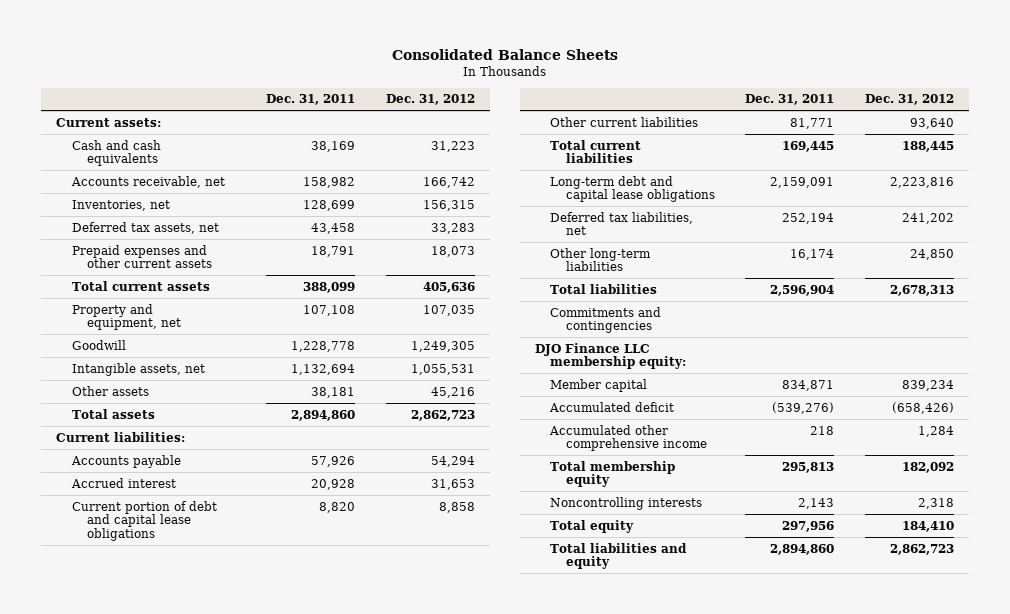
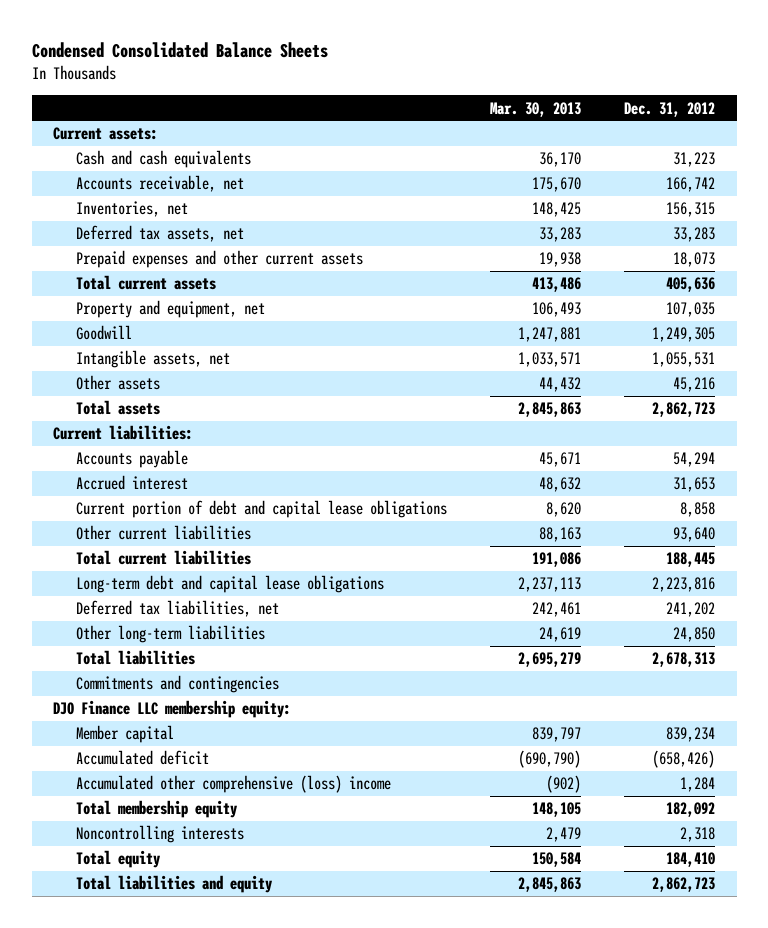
[392,48,619,60] Consolidated Balance Sheets -> [31,42,328,59] Condensed Consolidated Balance Sheets
[266,94,356,106] Dec. 31, 2011 -> none
none -> [490,101,582,117] Mar. 30, 2013
[549,424,707,452] Accumulated other comprehensive income -> [76,775,392,794] Accumulated other comprehensive (loss) income

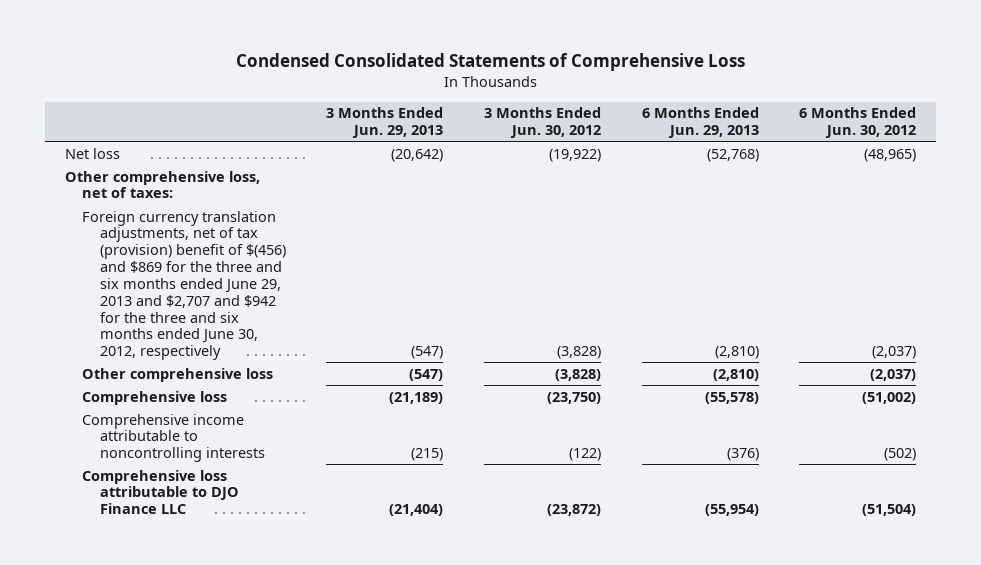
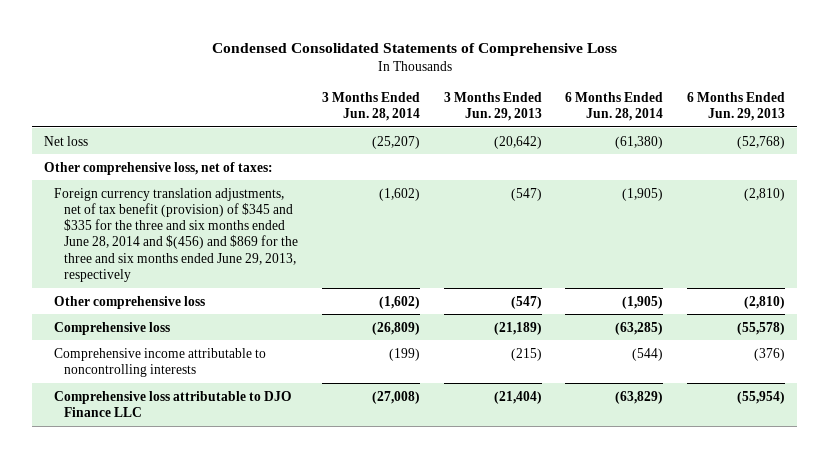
[483,107,601,139] 3 Months Ended Jun. 30, 2012 -> none
[799,107,917,139] 6 Months Ended Jun. 30, 2012 -> none
none -> [321,91,420,121] 3 Months Ended Jun. 28, 2014
none -> [565,91,664,121] 6 Months Ended Jun. 28, 2014
[82,210,286,361] Foreign currency translation adjustments, net of tax (provision) benefit of $(456) and $869 for the three and six months ended June 29, 2013 and $2,707 and $942 for the three and six months ended June 30, 2012, respectively -> [53,187,299,282] Foreign currency translation adjustments, net of tax benefit (provision) of $345 and $335 for the three and six months ended June 28, 2014 and $(456) and $869 for the three and six months ended June 29, 2013, respectively

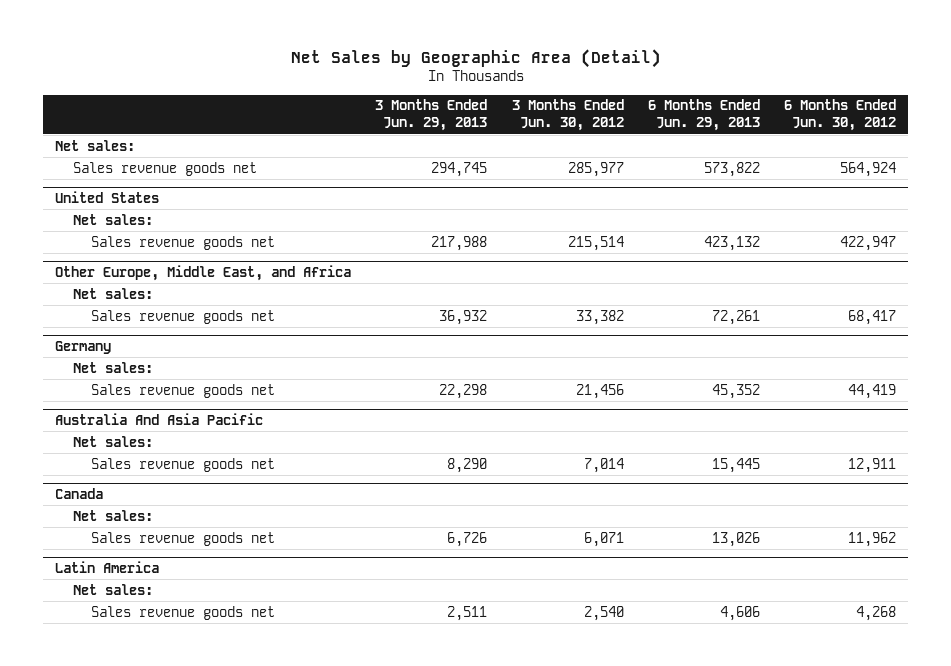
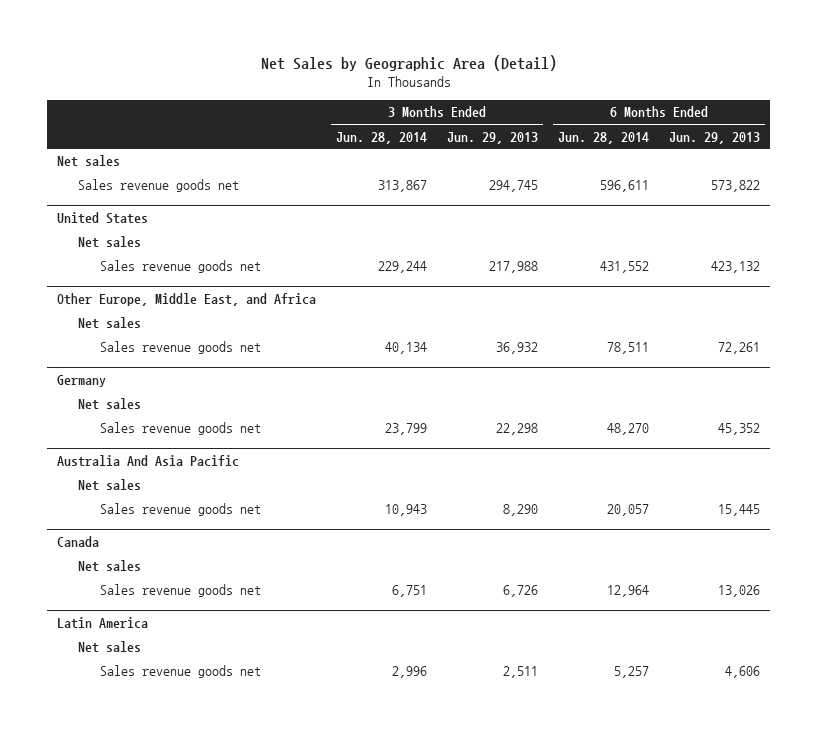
[511,99,624,132] 3 Months Ended Jun. 30, 2012 -> none
[784,99,897,132] 6 Months Ended Jun. 30, 2012 -> none
none -> [336,131,428,144] Jun. 28, 2014
none -> [558,131,650,144] Jun. 28, 2014
[54,139,135,151] Net sales: -> [57,155,121,168] Net sales
[73,213,154,225] Net sales: -> [78,236,142,249] Net sales
[73,287,154,299] Net sales: -> [78,317,142,330] Net sales
[73,361,154,373] Net sales: -> [78,398,142,411] Net sales
[73,435,154,447] Net sales: -> [78,479,142,492] Net sales
[73,509,154,521] Net sales: -> [78,560,142,573] Net sales
[73,583,154,595] Net sales: -> [78,641,142,654] Net sales

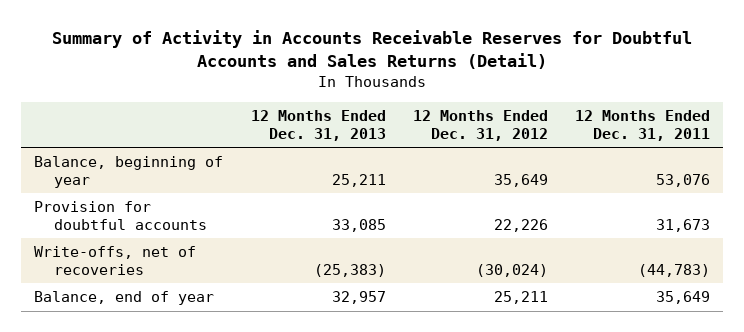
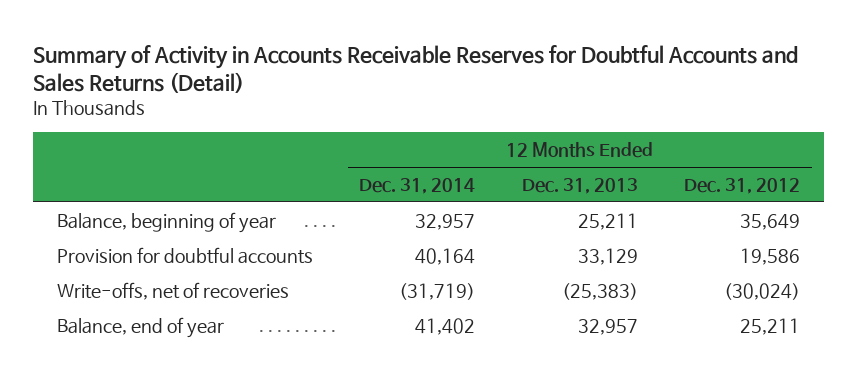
[574,110,710,141] 12 Months Ended Dec. 31, 2011 -> none
none -> [359,178,476,195] Dec. 31, 2014
[331,218,386,232] 33,085 -> [577,247,638,265] 33,129
[493,218,548,232] 22,226 -> [740,247,801,265] 19,586

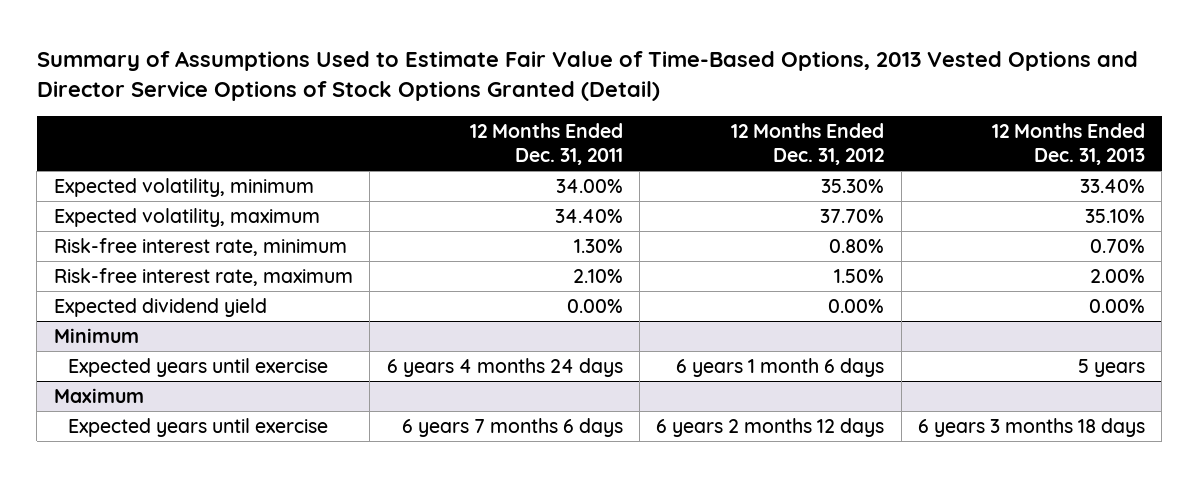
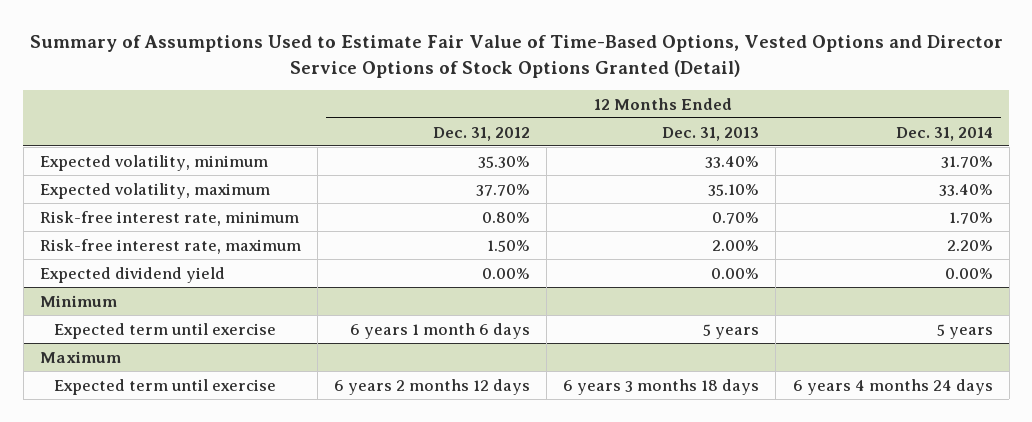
[36,50,1138,101] Summary of Assumptions Used to Estimate Fair Value of Time-Based Options, 2013 Vested Options and Director Service Options of Stock Options Granted (Detail) -> [30,35,1004,78] Summary of Assumptions Used to Estimate Fair Value of Time-Based Options, Vested Options and Director Service Options of Stock Options Granted (Detail)
[469,122,623,165] 12 Months Ended Dec. 31, 2011 -> none
none -> [895,126,993,141] Dec. 31, 2014
[67,357,328,377] Expected years until exercise -> [54,322,277,339] Expected term until exercise
[67,417,328,437] Expected years until exercise -> [54,378,277,395] Expected term until exercise

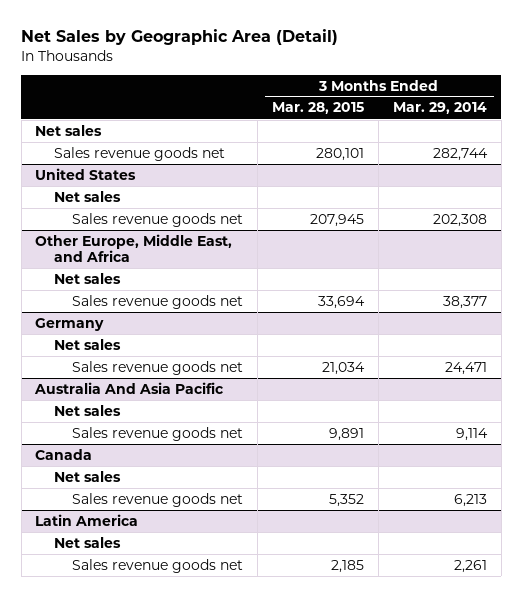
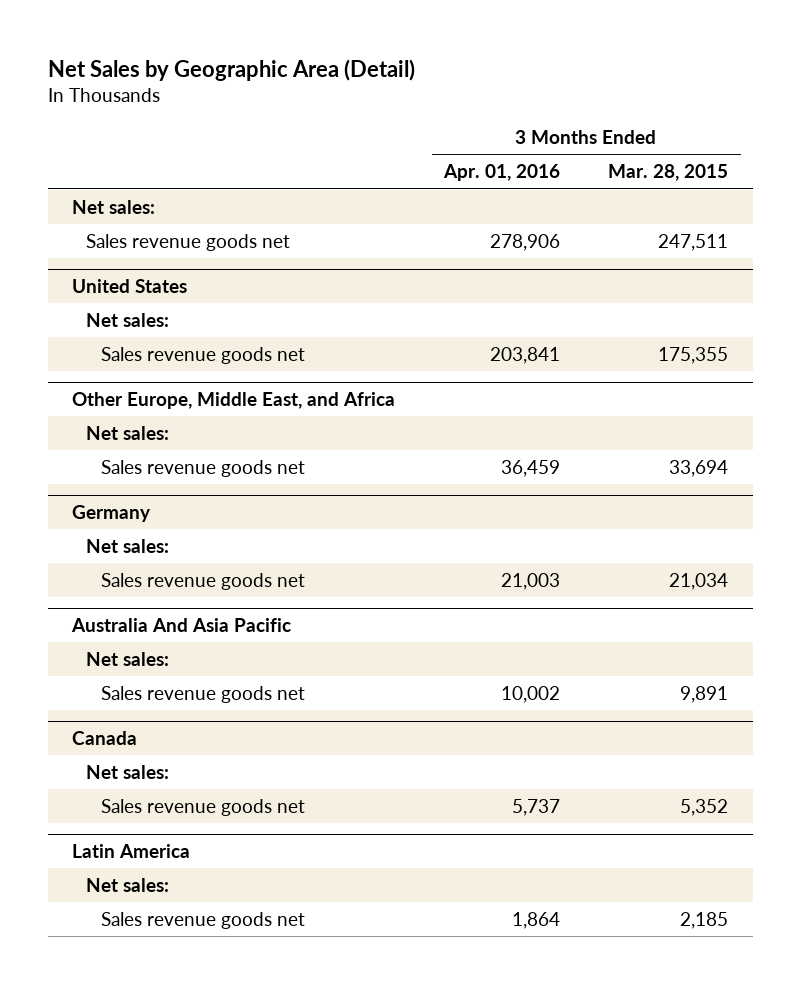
[392,102,487,115] Mar. 29, 2014 -> none
none -> [442,164,560,182] Apr. 01, 2016
[35,124,103,136] Net sales -> [71,199,155,214] Net sales:
[316,147,365,161] 280,101 -> [658,233,729,251] 247,511
[53,190,121,202] Net sales -> [86,312,170,327] Net sales:
[310,213,365,227] 207,945 -> [658,346,729,364] 175,355
[53,272,121,284] Net sales -> [86,425,170,440] Net sales:
[53,338,121,350] Net sales -> [86,538,170,553] Net sales:
[53,404,121,416] Net sales -> [86,651,170,666] Net sales:
[53,470,121,482] Net sales -> [86,764,170,779] Net sales:
[53,536,121,548] Net sales -> [86,877,170,892] Net sales:

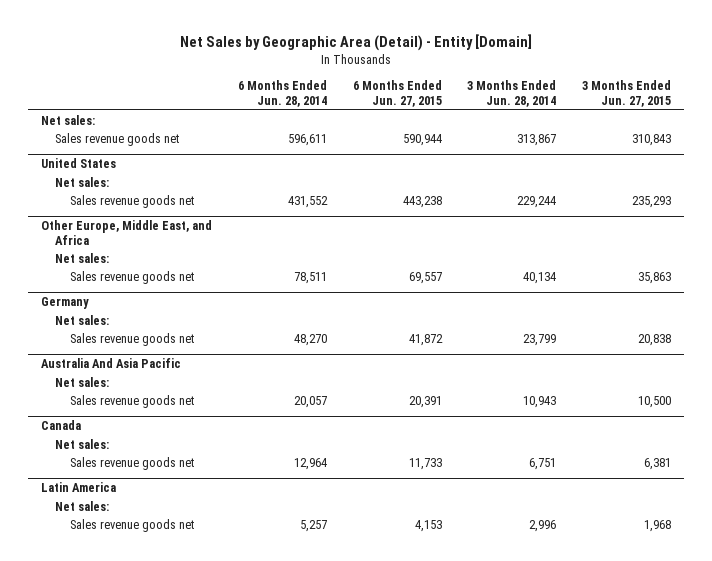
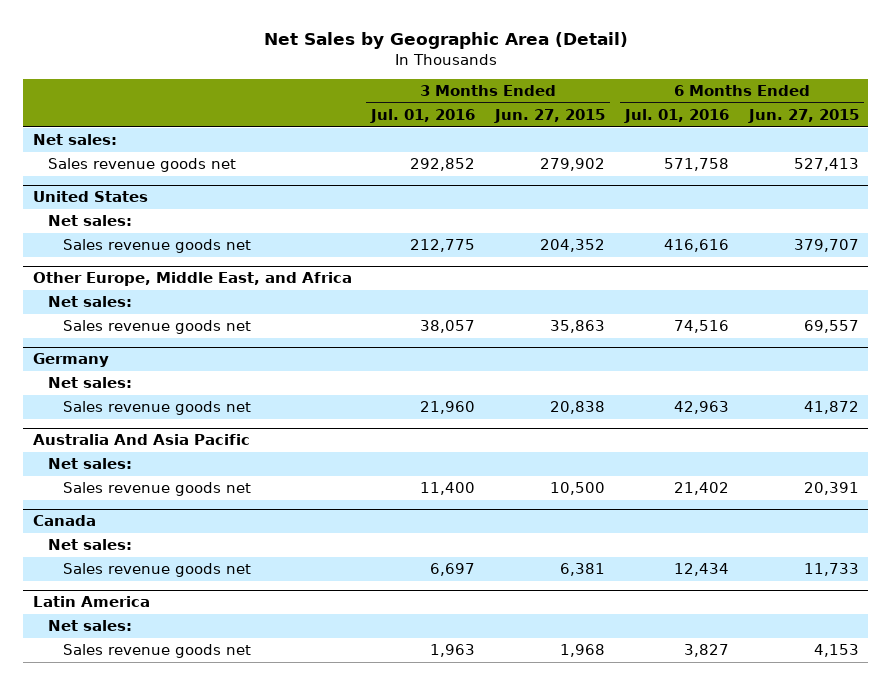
[180,34,533,52] Net Sales by Geographic Area (Detail) - Entity [Domain] -> [263,32,628,50] Net Sales by Geographic Area (Detail)
[237,80,327,107] 6 Months Ended Jun. 28, 2014 -> none
[467,80,557,107] 3 Months Ended Jun. 28, 2014 -> none
none -> [370,108,476,123] Jul. 01, 2016
none -> [623,108,729,123] Jul. 01, 2016
[402,133,442,146] 590,944 -> [793,158,859,172] 527,413
[632,133,672,146] 310,843 -> [540,158,606,172] 279,902
[402,195,442,208] 443,238 -> [793,239,859,253] 379,707
[632,195,672,208] 235,293 -> [540,239,606,253] 204,352

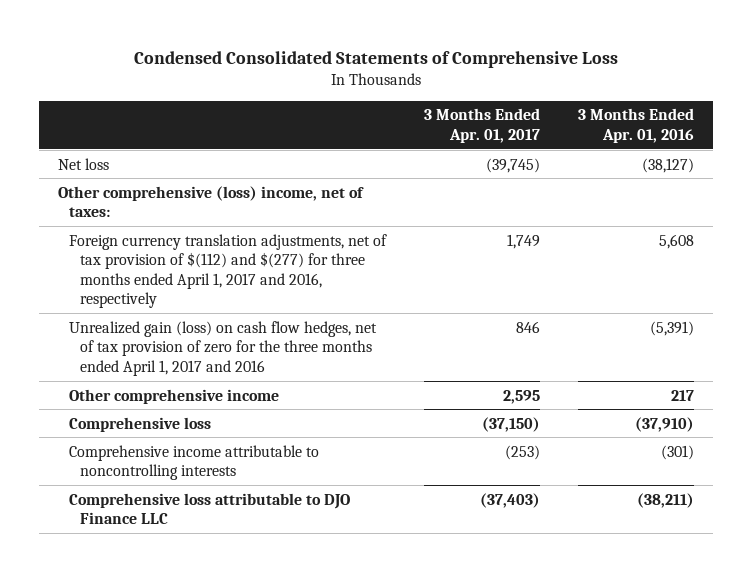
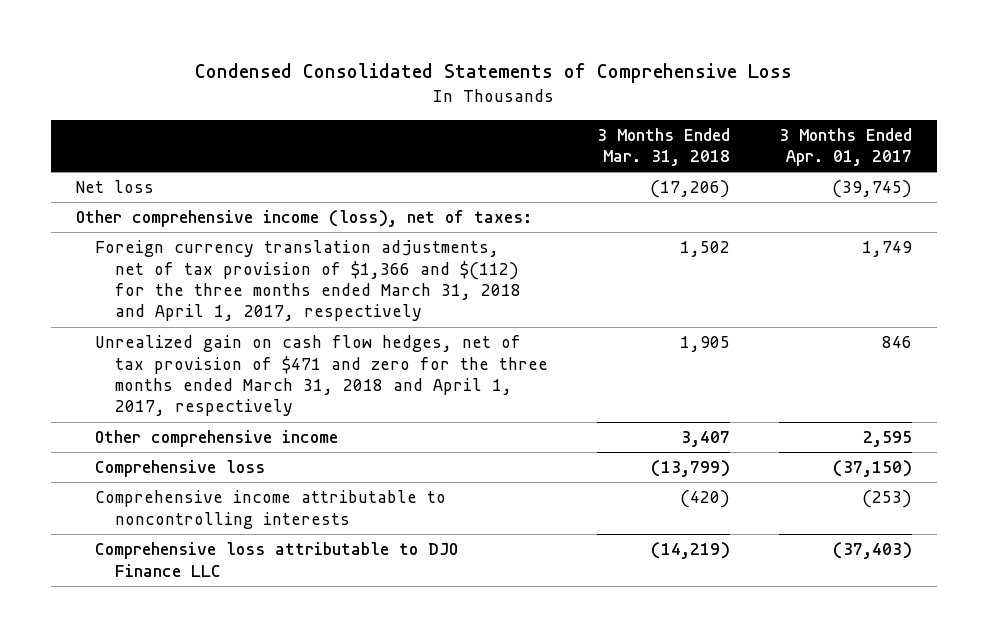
[577,108,694,143] 3 Months Ended Apr. 01, 2016 -> none
none -> [596,127,730,167] 3 Months Ended Mar. 31, 2018
[57,185,364,218] Other comprehensive (loss) income, net of taxes: -> [75,210,532,228] Other comprehensive income (loss), net of taxes:
[69,233,388,309] Foreign currency translation adjustments, net of tax provision of $(112) and $(277) for three months ended April 1, 2017 and 2016, respectively -> [95,240,521,322] Foreign currency translation adjustments, net of tax provision of $1,366 and $(112) for the three months ended March 31, 2018 and April 1, 2017, respectively
[69,320,378,376] Unrealized gain (loss) on cash flow hedges, net of tax provision of zero for the three months ended April 1, 2017 and 2016 -> [95,335,548,417] Unrealized gain on cash flow hedges, net of tax provision of $471 and zero for the three months ended March 31, 2018 and April 1, 2017, respectively

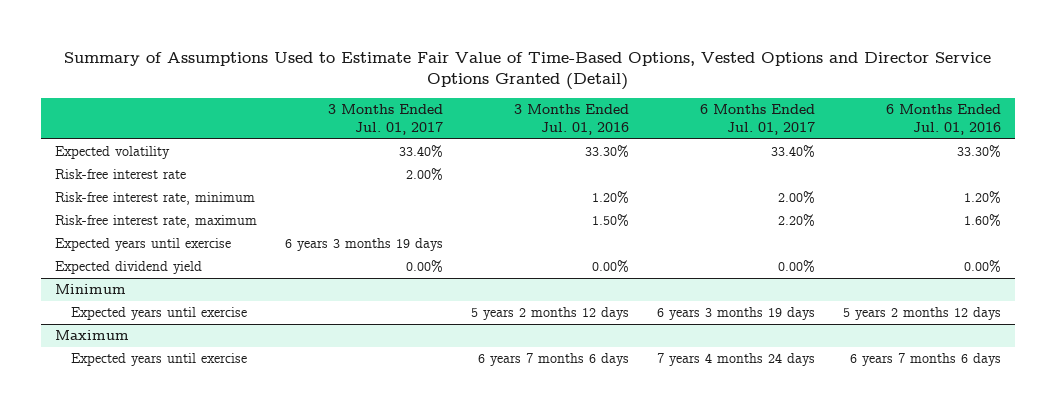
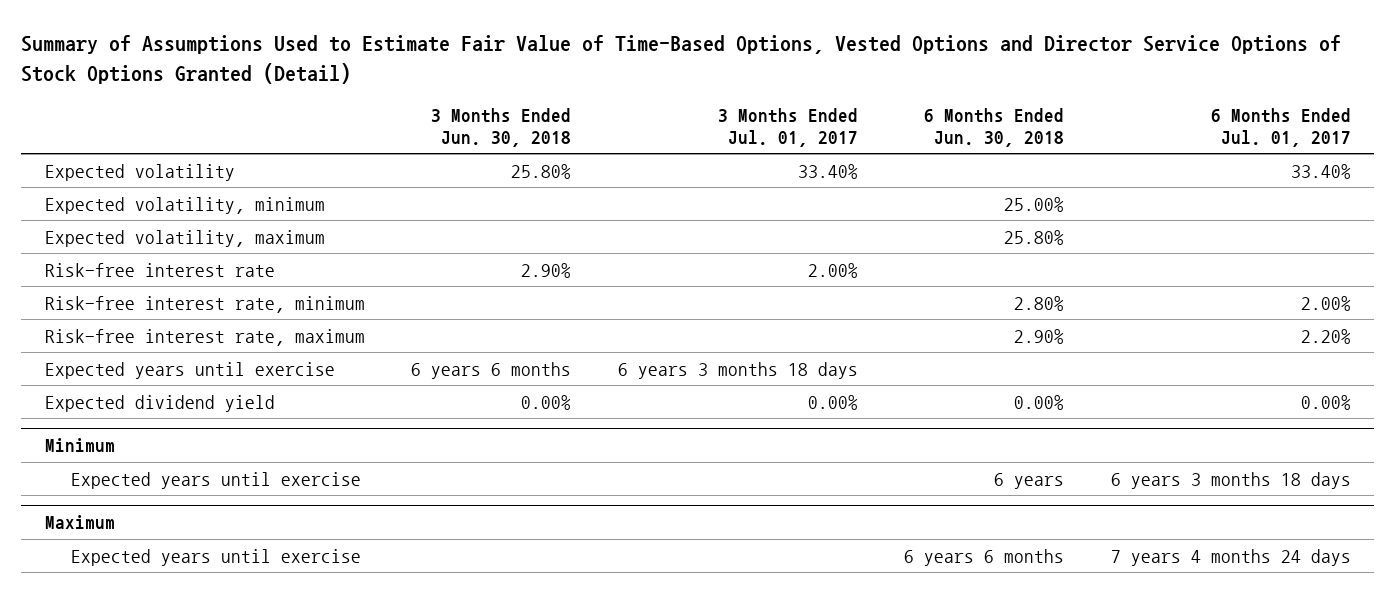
[64,51,992,91] Summary of Assumptions Used to Estimate Fair Value of Time-Based Options, Vested Options and Director Service Options Granted (Detail) -> [21,35,1342,84] Summary of Assumptions Used to Estimate Fair Value of Time-Based Options, Vested Options and Director Service Options of Stock Options Granted (Detail)
[514,104,630,136] 3 Months Ended Jul. 01, 2016 -> none
[886,104,1002,136] 6 Months Ended Jul. 01, 2016 -> none
none -> [431,107,572,147] 3 Months Ended Jun. 30, 2018
none -> [924,107,1065,147] 6 Months Ended Jun. 30, 2018
none -> [44,196,325,214] Expected volatility, minimum
none -> [44,229,325,247] Expected volatility, maximum
[285,238,444,252] 6 years 3 months 19 days -> [617,361,858,379] 6 years 3 months 18 days
[657,307,816,321] 6 years 3 months 19 days -> [1110,471,1351,489] 6 years 3 months 18 days

